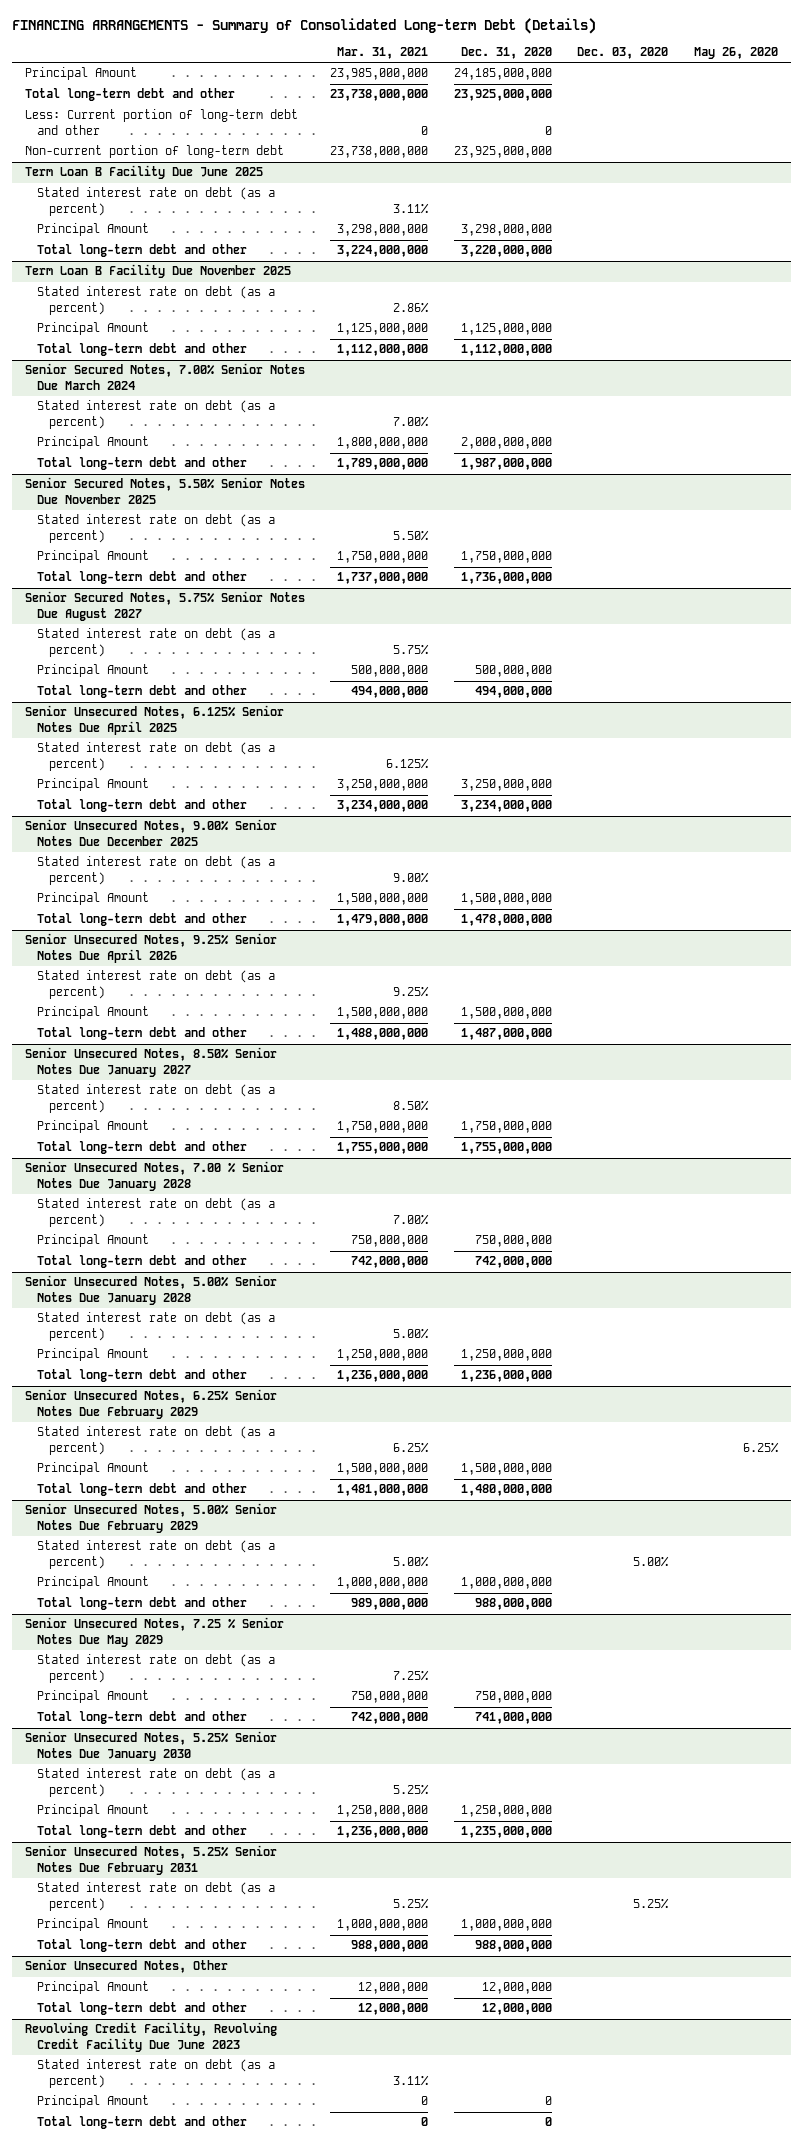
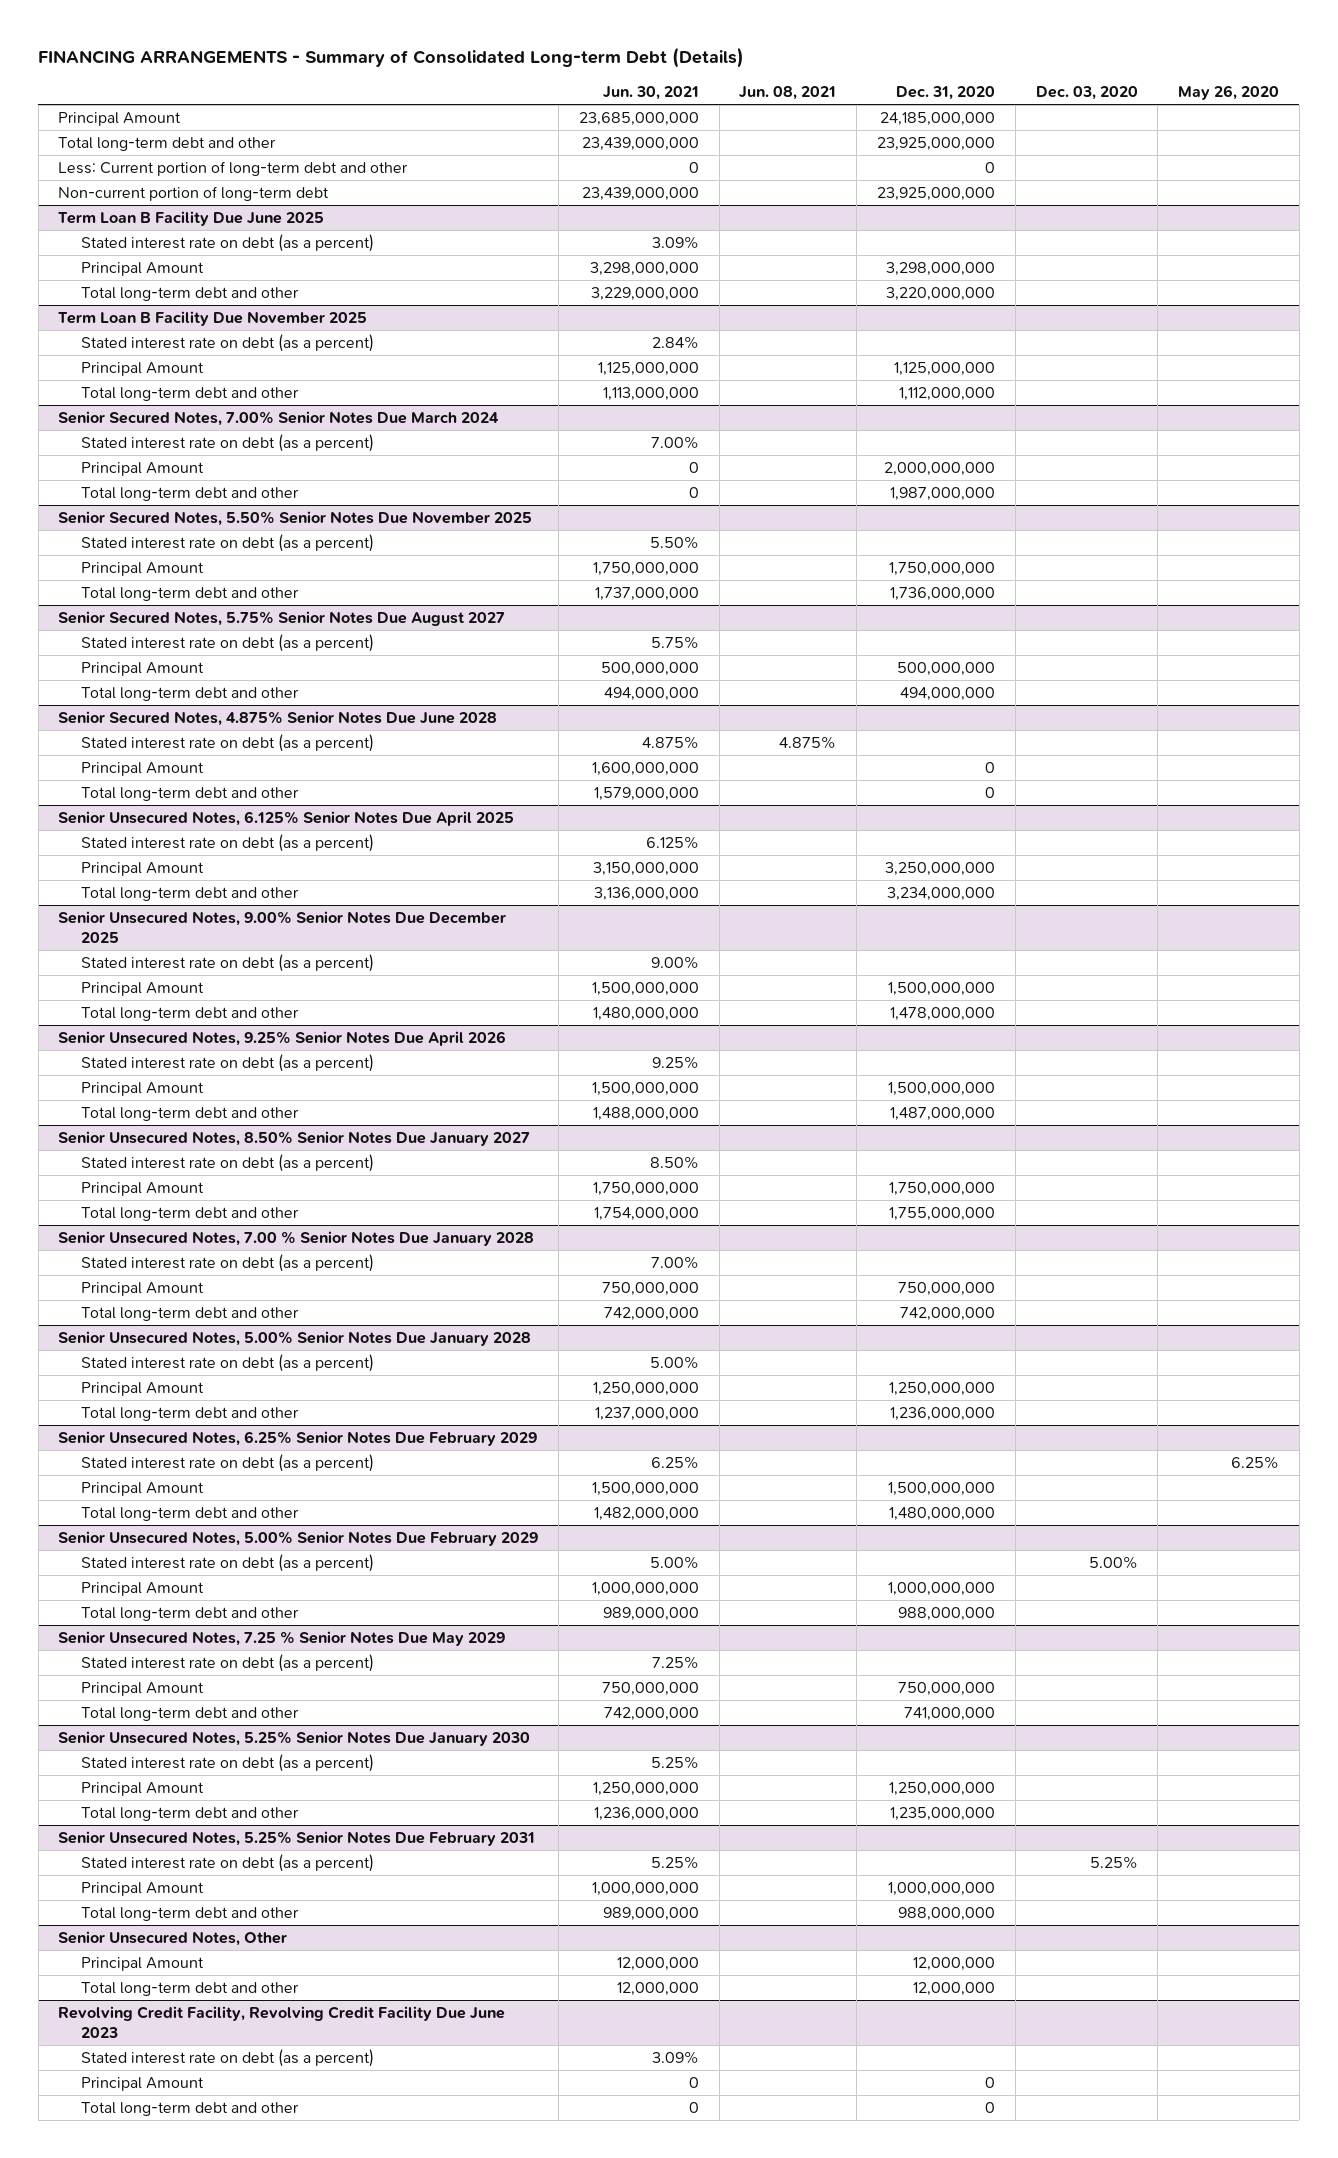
[337,47,429,60] Mar. 31, 2021 -> none
none -> [602,85,699,100] Jun. 30, 2021
none -> [739,85,837,100] Jun. 08, 2021
none -> [58,711,498,727] Senior Secured Notes, 4.875% Senior Notes Due June 2028
none -> [80,734,374,753] Stated interest rate on debt (as a percent)
none -> [80,762,204,777] Principal Amount
none -> [80,787,299,802] Total long-term debt and other

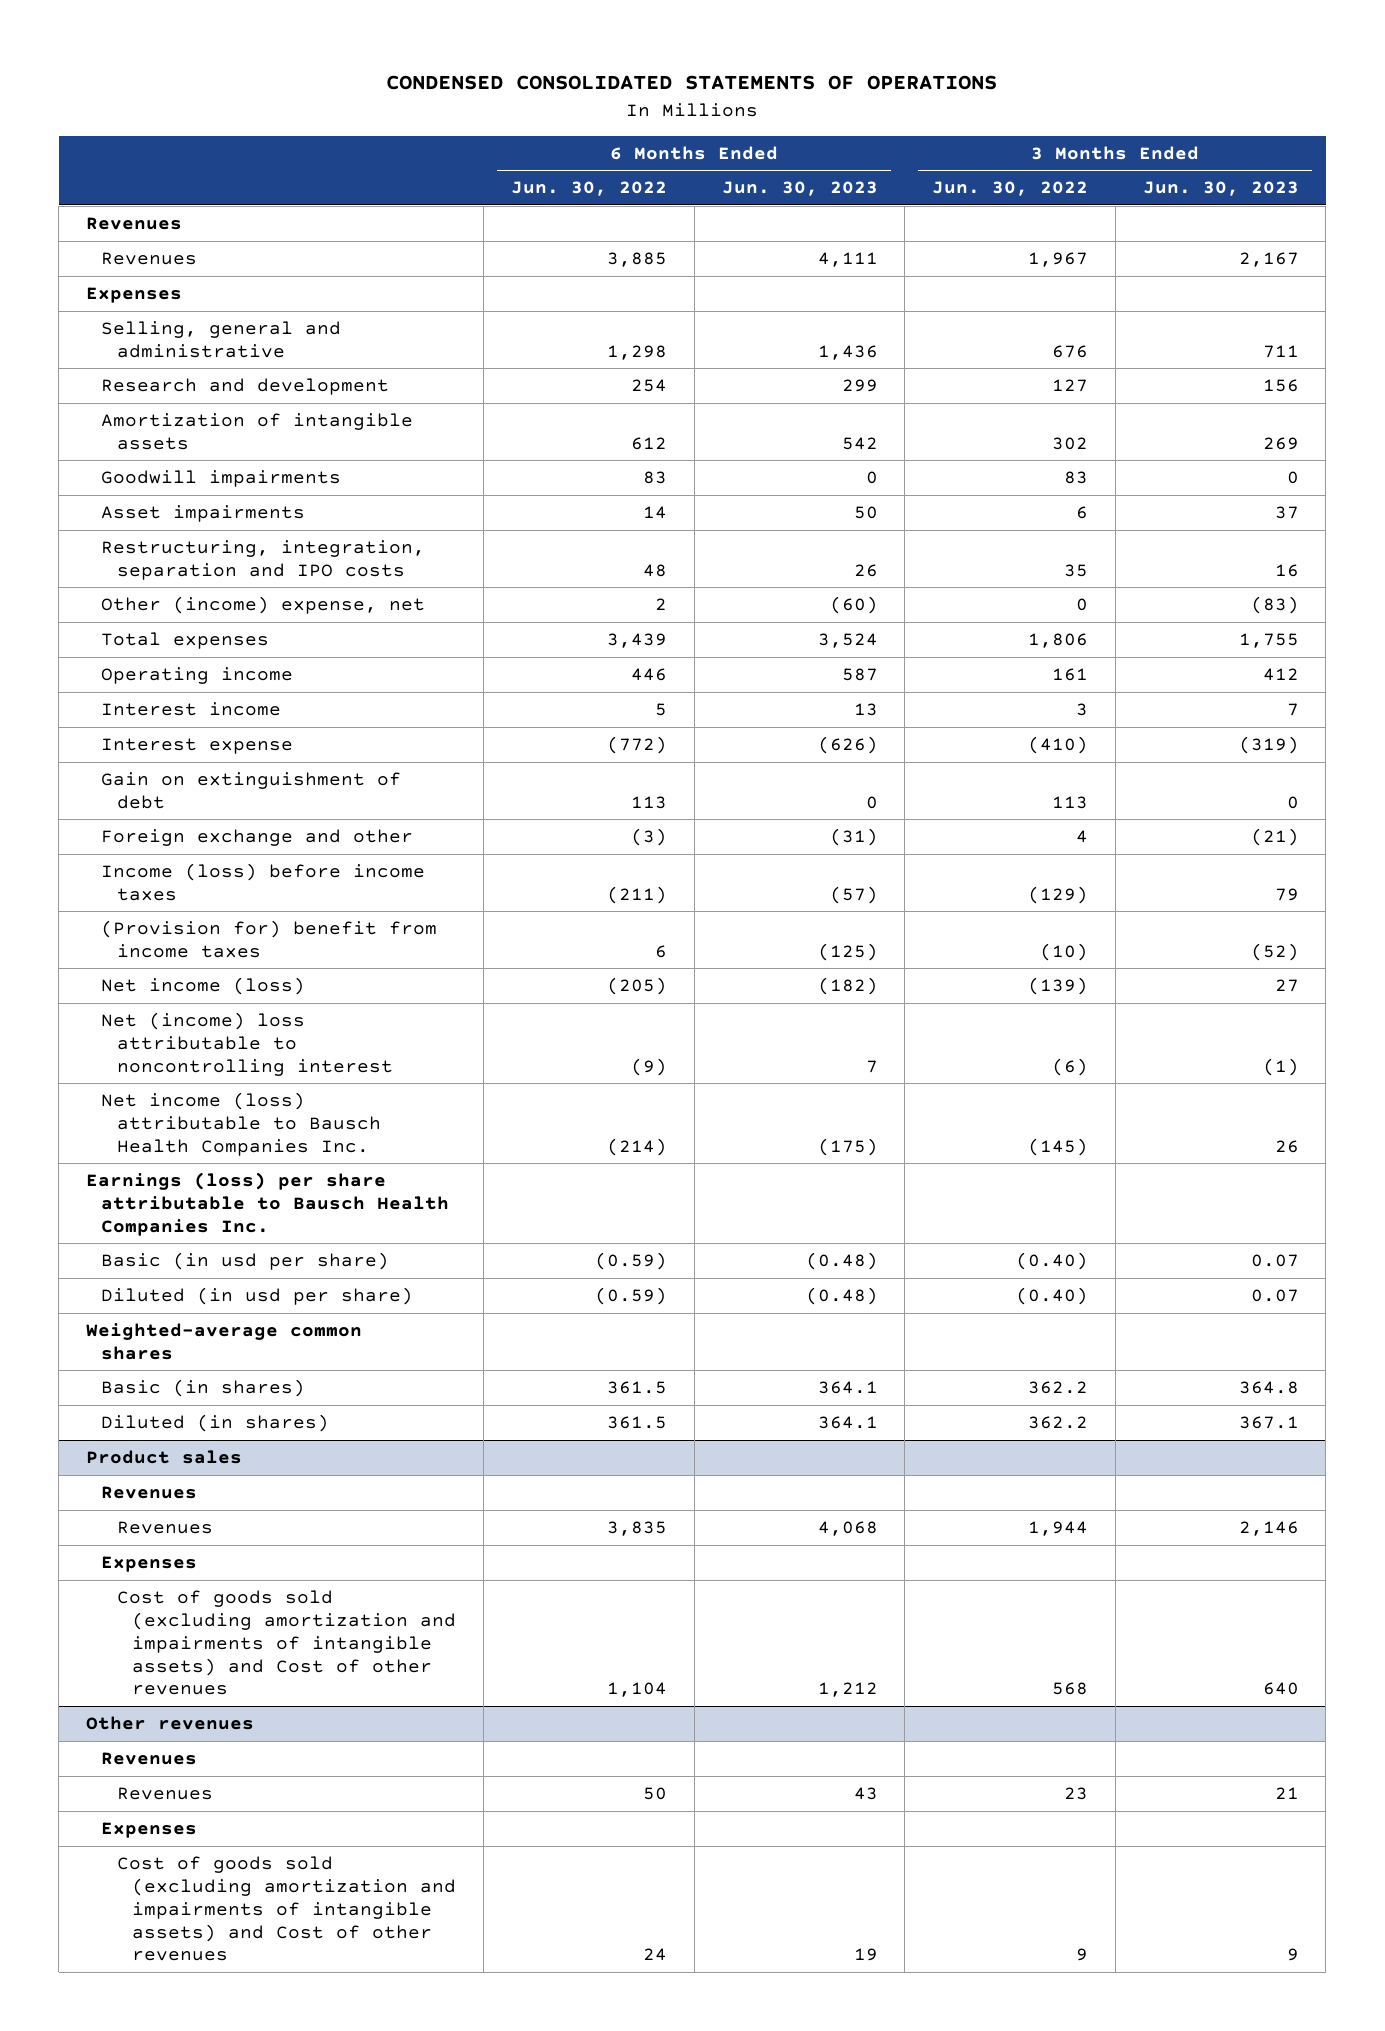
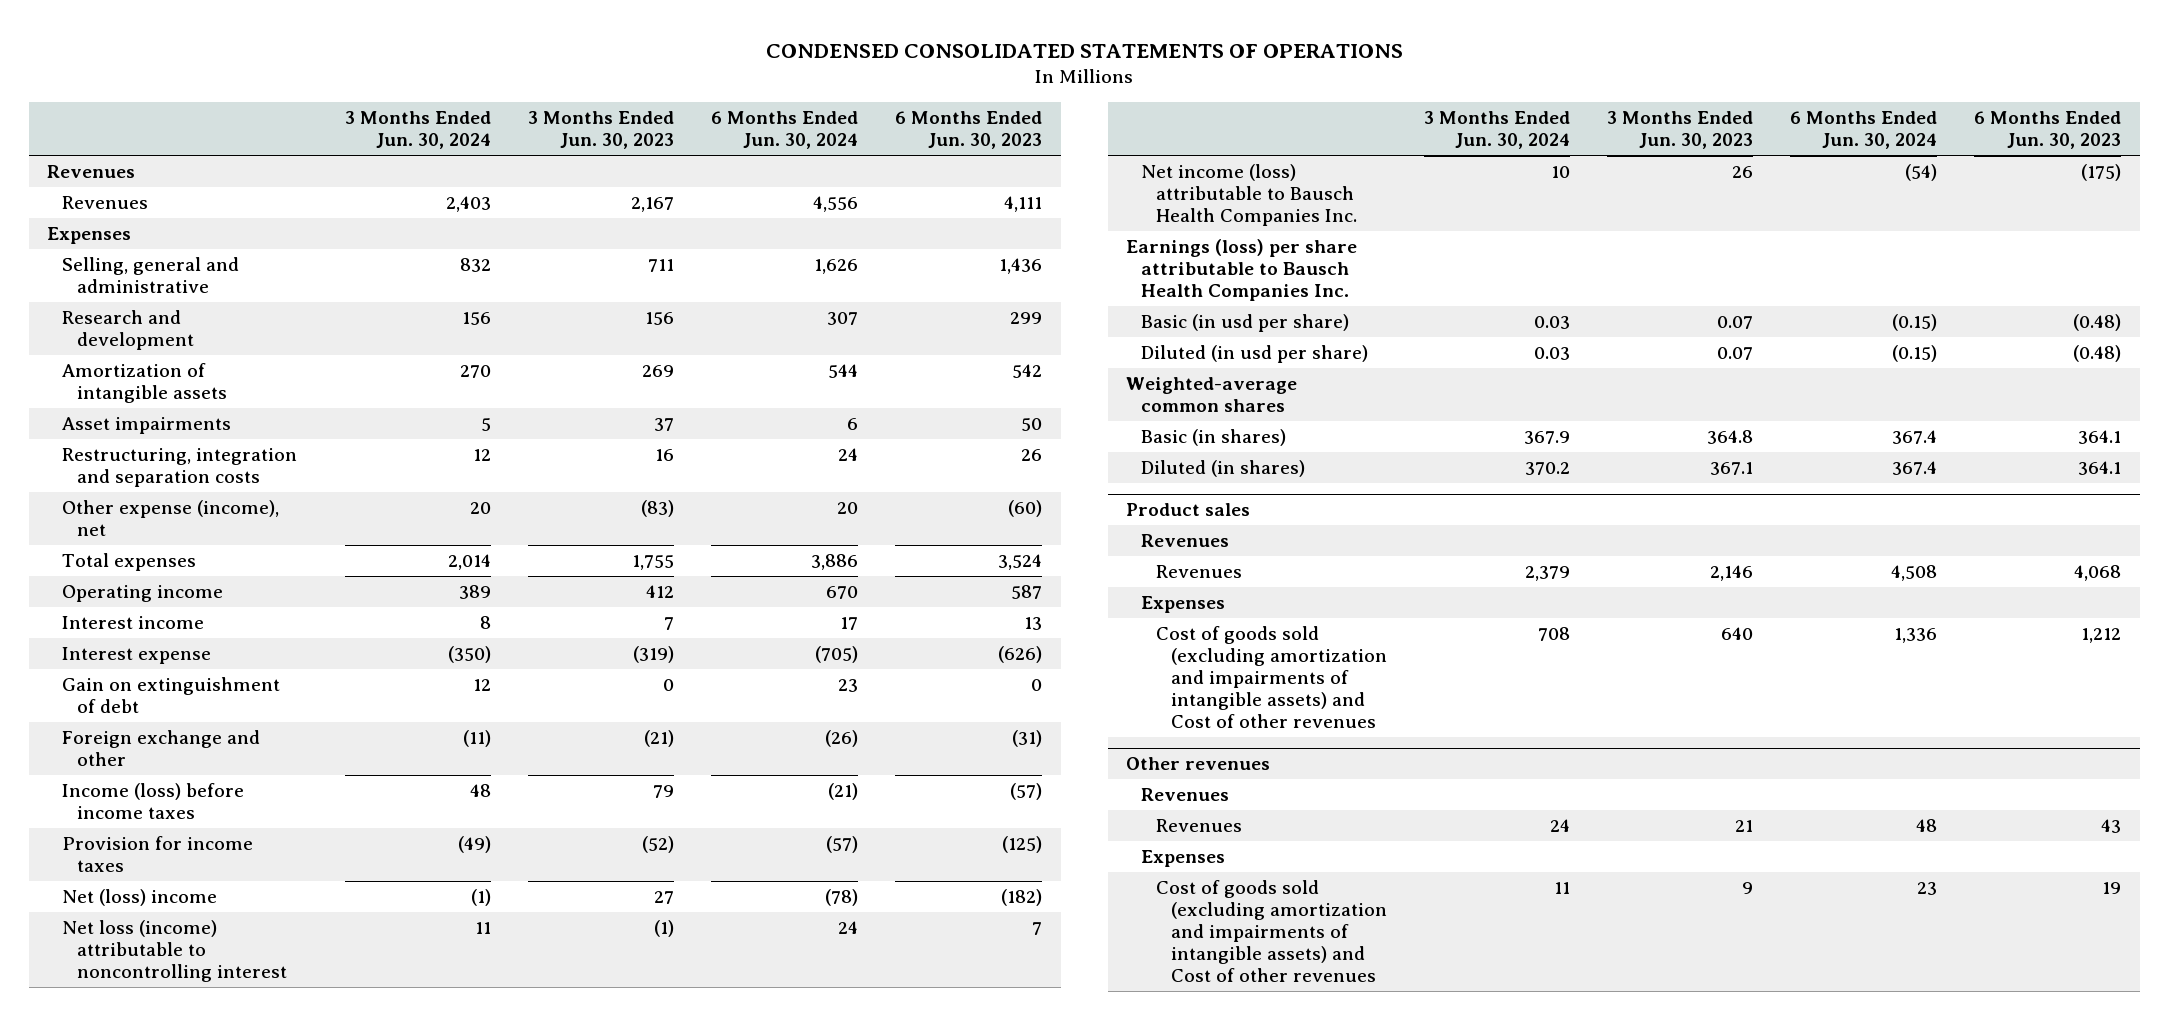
[510,181,667,197] Jun. 30, 2022 -> none
[932,181,1089,197] Jun. 30, 2022 -> none
none -> [345,111,492,150] 3 Months Ended Jun. 30, 2024
none -> [711,111,859,150] 6 Months Ended Jun. 30, 2024
[101,470,342,488] Goodwill impairments -> none
[101,540,426,580] Restructuring, integration, separation and IPO costs -> [62,447,298,487] Restructuring, integration and separation costs
[101,596,426,615] Other (income) expense, net -> [62,499,280,536] Other expense (income), net
[101,920,438,958] (Provision for) benefit from income taxes -> [62,835,254,872] Provision for income taxes
[101,977,306,996] Net income (loss) -> [62,888,218,906] Net (loss) income
[101,1012,393,1076] Net (income) loss attributable to noncontrolling interest -> [62,919,288,983] Net loss (income) attributable to noncontrolling interest

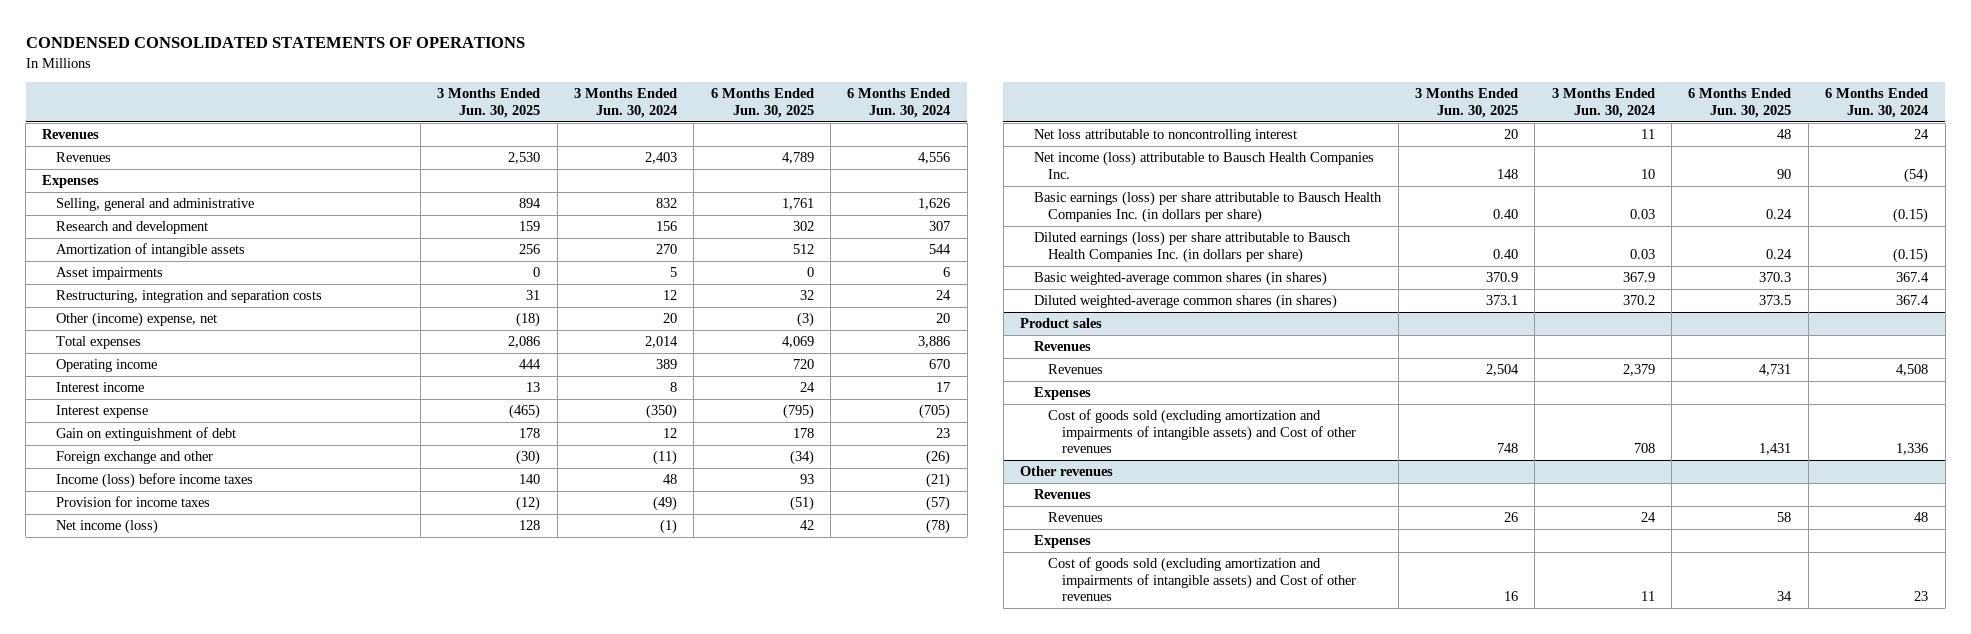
[528,111,675,150] 3 Months Ended Jun. 30, 2023 -> none
[895,111,1043,150] 6 Months Ended Jun. 30, 2023 -> none
none -> [437,88,541,118] 3 Months Ended Jun. 30, 2025
none -> [710,88,814,118] 6 Months Ended Jun. 30, 2025
[62,499,280,536] Other expense (income), net -> [56,312,218,328] Other (income) expense, net
[62,888,218,906] Net (loss) income -> [56,519,159,535] Net income (loss)
[62,919,288,983] Net loss (income) attributable to noncontrolling interest -> [1034,129,1298,143] Net loss attributable to noncontrolling interest
[1126,238,1358,302] Earnings (loss) per share attributable to Bausch Health Companies Inc. -> none
[1126,376,1298,412] Weighted-average common shares -> none
[1141,313,1350,332] Basic (in usd per share) -> [1034,191,1383,223] Basic earnings (loss) per share attributable to Bausch Health Companies Inc. (in dollars per share)
[1141,344,1369,363] Diluted (in usd per share) -> [1034,231,1352,263] Diluted earnings (loss) per share attributable to Bausch Health Companies Inc. (in dollars per share)
[1141,428,1287,446] Basic (in shares) -> [1034,271,1328,287] Basic weighted-average common shares (in shares)
[1141,459,1306,477] Diluted (in shares) -> [1034,294,1338,310] Diluted weighted-average common shares (in shares)

